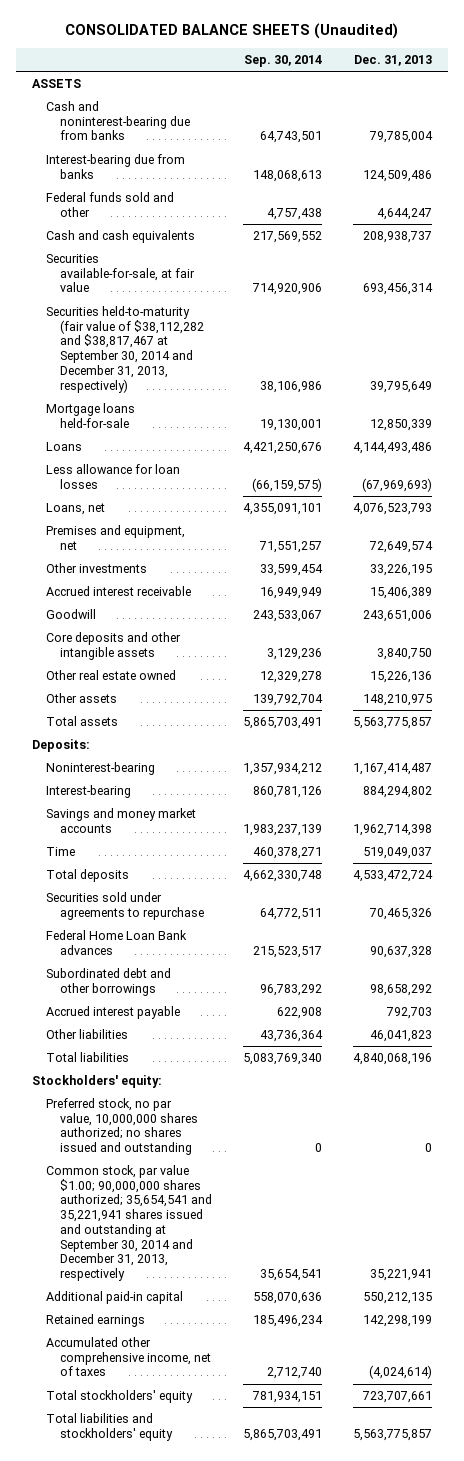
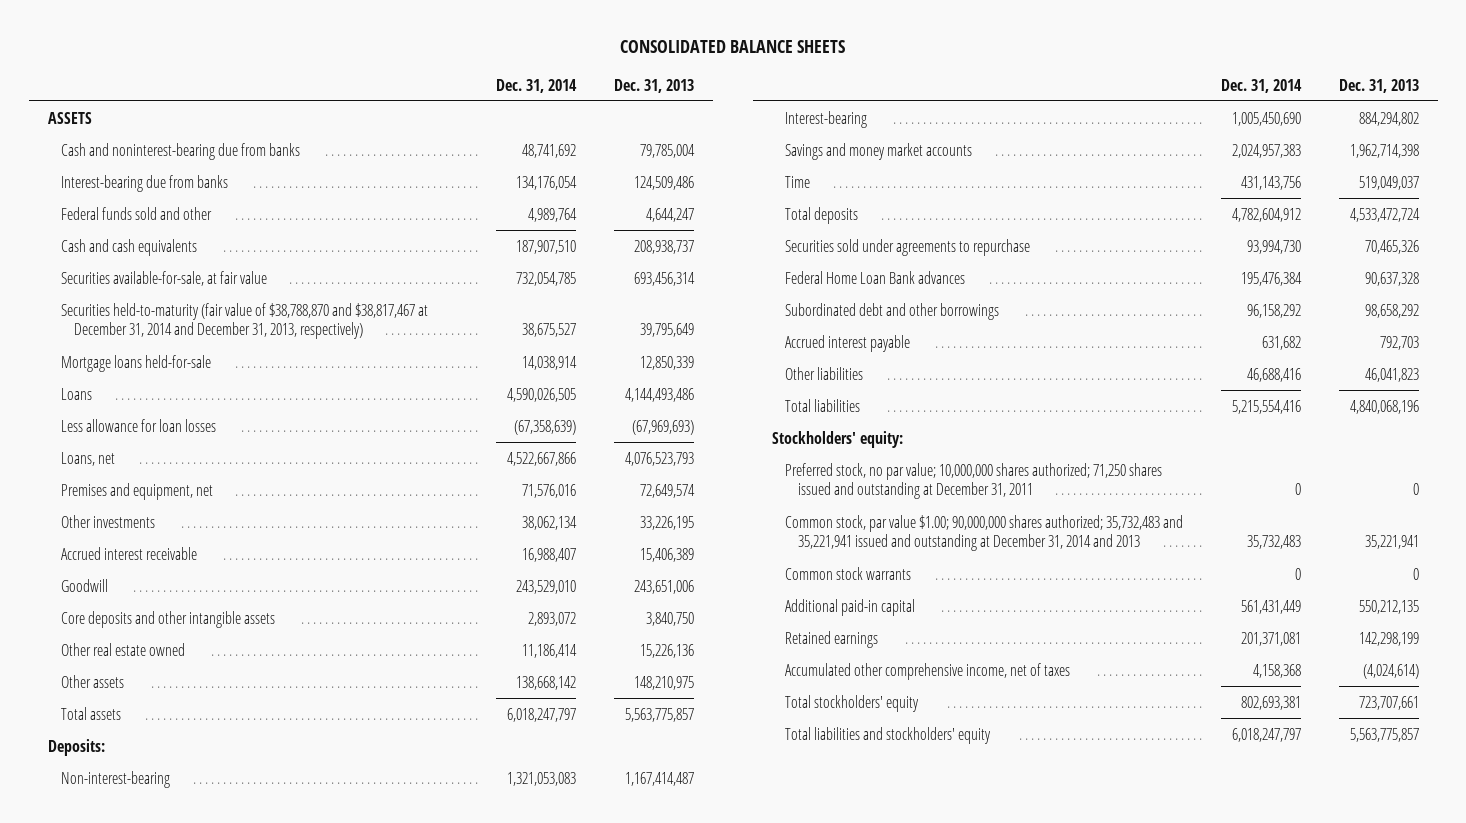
[64,23,398,40] CONSOLIDATED BALANCE SHEETS (Unaudited) -> [620,40,846,54] CONSOLIDATED BALANCE SHEETS
[243,54,322,67] Sep. 30, 2014 -> none
none -> [496,78,578,93] Dec. 31, 2014
[45,306,204,393] Securities held-to-maturity (fair value of $38,112,282 and $38,817,467 at September 30, 2014 and December 31, 2013, respectively) -> [60,302,428,340] Securities held-to-maturity (fair value of $38,788,870 and $38,817,467 at December 31, 2014 and December 31, 2013, respectively)
[45,762,155,776] Noninterest-bearing -> [60,770,170,788] Non-interest-bearing
[45,1098,198,1156] Preferred stock, no par value, 10,000,000 shares authorized; no shares issued and outstanding -> [784,462,1162,500] Preferred stock, no par value; 10,000,000 shares authorized; 71,250 shares issued and outstanding at December 31, 2011
[45,1165,212,1282] Common stock, par value $1.00; 90,000,000 shares authorized; 35,654,541 and 35,221,941 shares issued and outstanding at September 30, 2014 and December 31, 2013, respectively -> [784,514,1183,552] Common stock, par value $1.00; 90,000,000 shares authorized; 35,732,483 and 35,221,941 issued and outstanding at December 31, 2014 and 2013
none -> [784,566,911,580] Common stock warrants

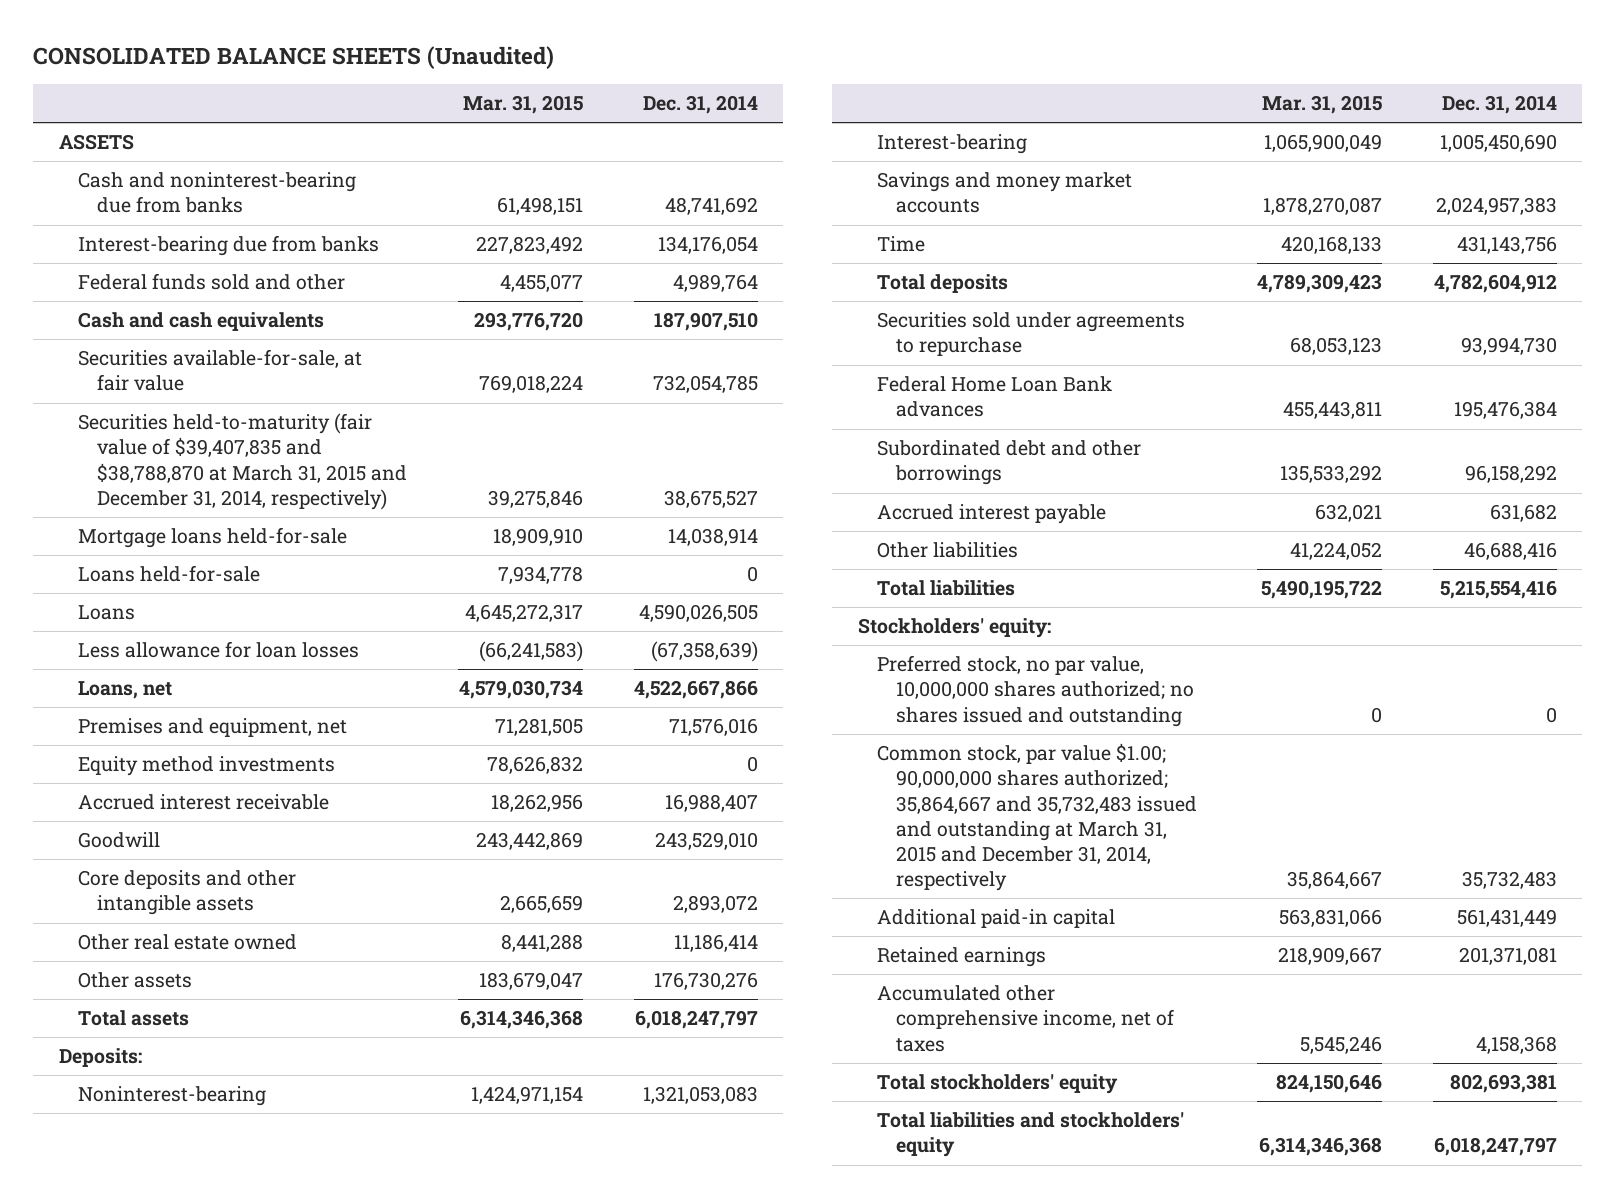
[620,40,846,54] CONSOLIDATED BALANCE SHEETS -> [33,45,555,69] CONSOLIDATED BALANCE SHEETS (Unaudited)
[614,78,695,93] Dec. 31, 2013 -> none
none -> [463,94,584,114] Mar. 31, 2015
[60,302,428,340] Securities held-to-maturity (fair value of $38,788,870 and $38,817,467 at December 31, 2014 and December 31, 2013, respectively) -> [77,413,408,510] Securities held-to-maturity (fair value of $39,407,835 and $38,788,870 at March 31, 2015 and December 31, 2014, respectively)
none -> [77,565,260,583] Loans held-for-sale
[60,514,155,528] Other investments -> none
none -> [77,756,335,777] Equity method investments
[516,675,577,690] 138,668,142 -> [653,972,758,991] 176,730,276
[60,770,170,788] Non-interest-bearing -> [77,1086,266,1107] Noninterest-bearing
[784,566,911,580] Common stock warrants -> none
[784,462,1162,500] Preferred stock, no par value; 10,000,000 shares authorized; 71,250 shares issued and outstanding at December 31, 2011 -> [877,655,1195,727] Preferred stock, no par value, 10,000,000 shares authorized; no shares issued and outstanding
[784,514,1183,552] Common stock, par value $1.00; 90,000,000 shares authorized; 35,732,483 and 35,221,941 issued and outstanding at December 31, 2014 and 2013 -> [877,743,1198,891] Common stock, par value $1.00; 90,000,000 shares authorized; 35,864,667 and 35,732,483 issued and outstanding at March 31, 2015 and December 31, 2014, respectively

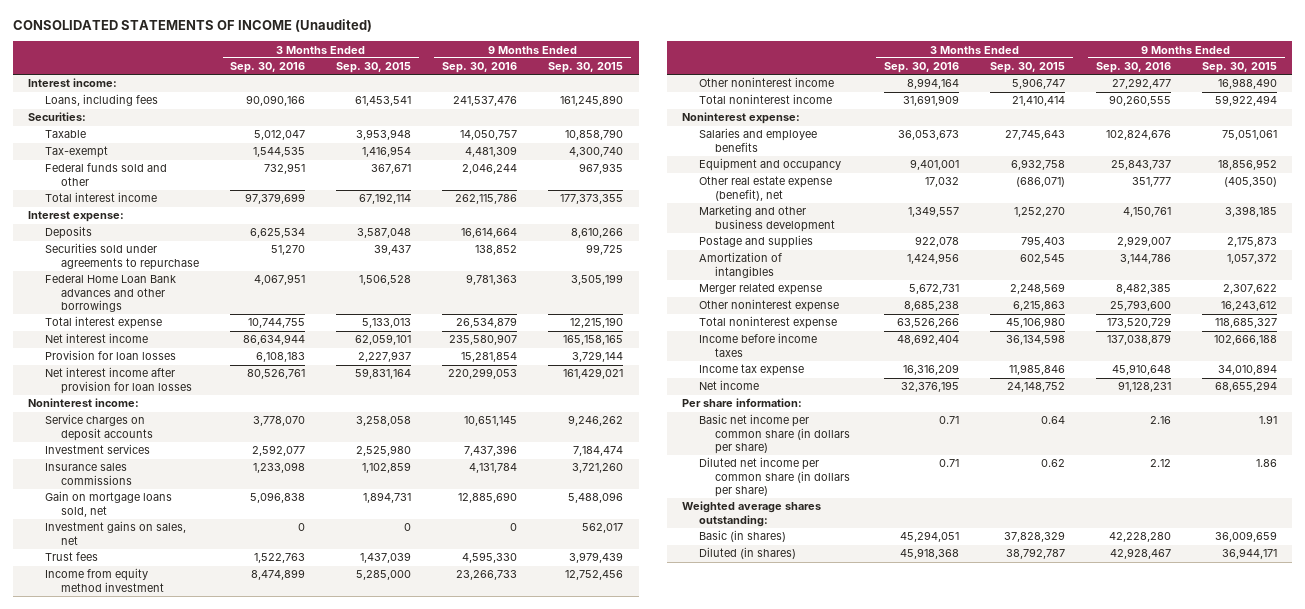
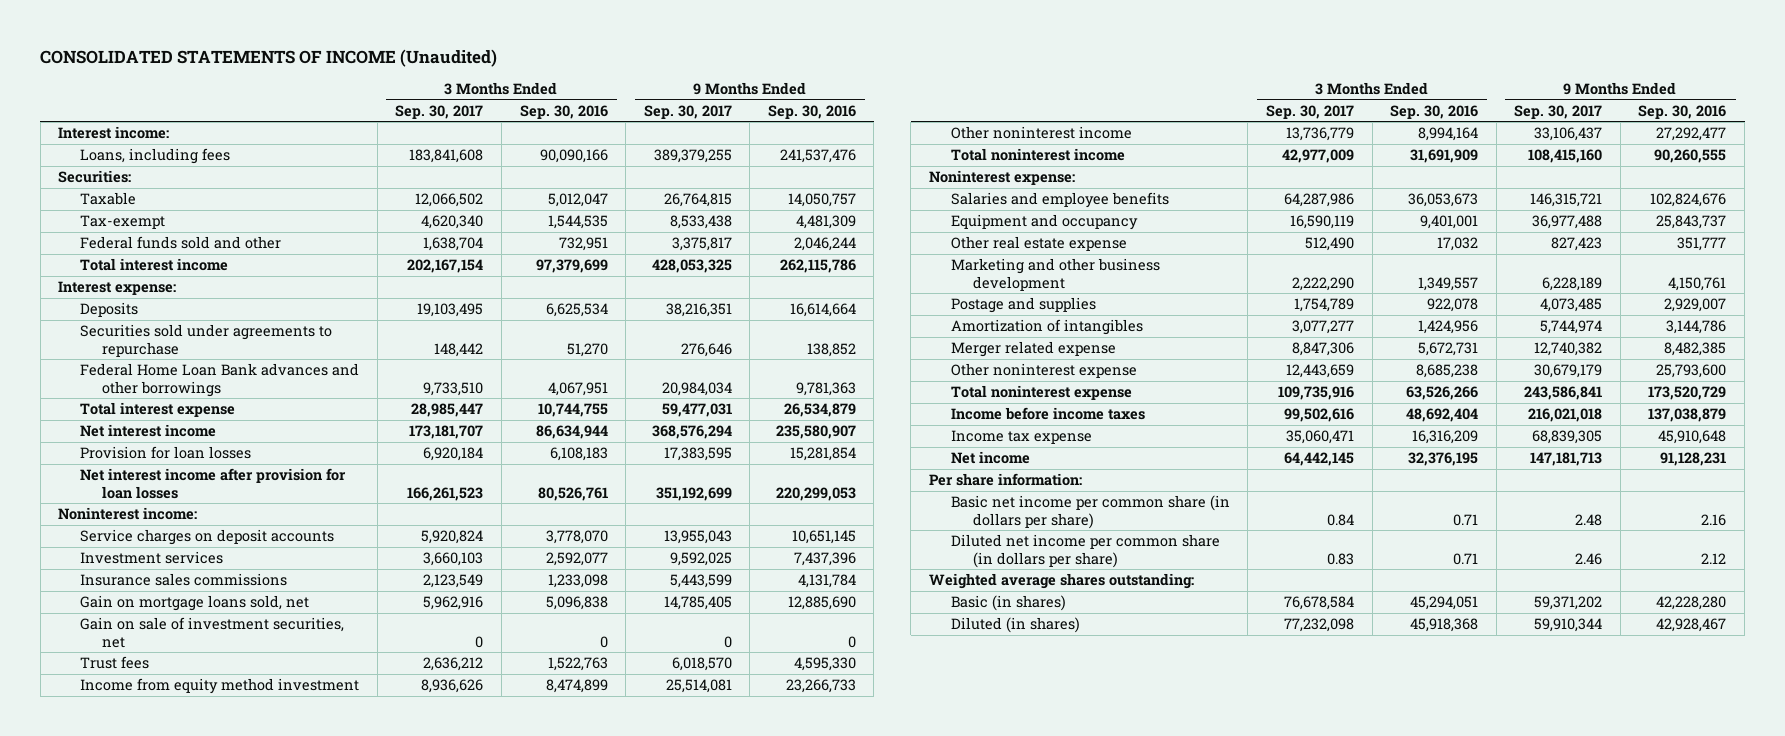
[336,62,412,74] Sep. 30, 2015 -> none
[548,62,624,74] Sep. 30, 2015 -> none
none -> [395,104,484,119] Sep. 30, 2017
none -> [643,104,732,119] Sep. 30, 2017
[44,521,186,545] Investment gains on sales, net -> [80,617,345,648] Gain on sale of investment securities, net
[698,176,832,201] Other real estate expense (benefit), net -> [950,236,1127,252] Other real estate expense

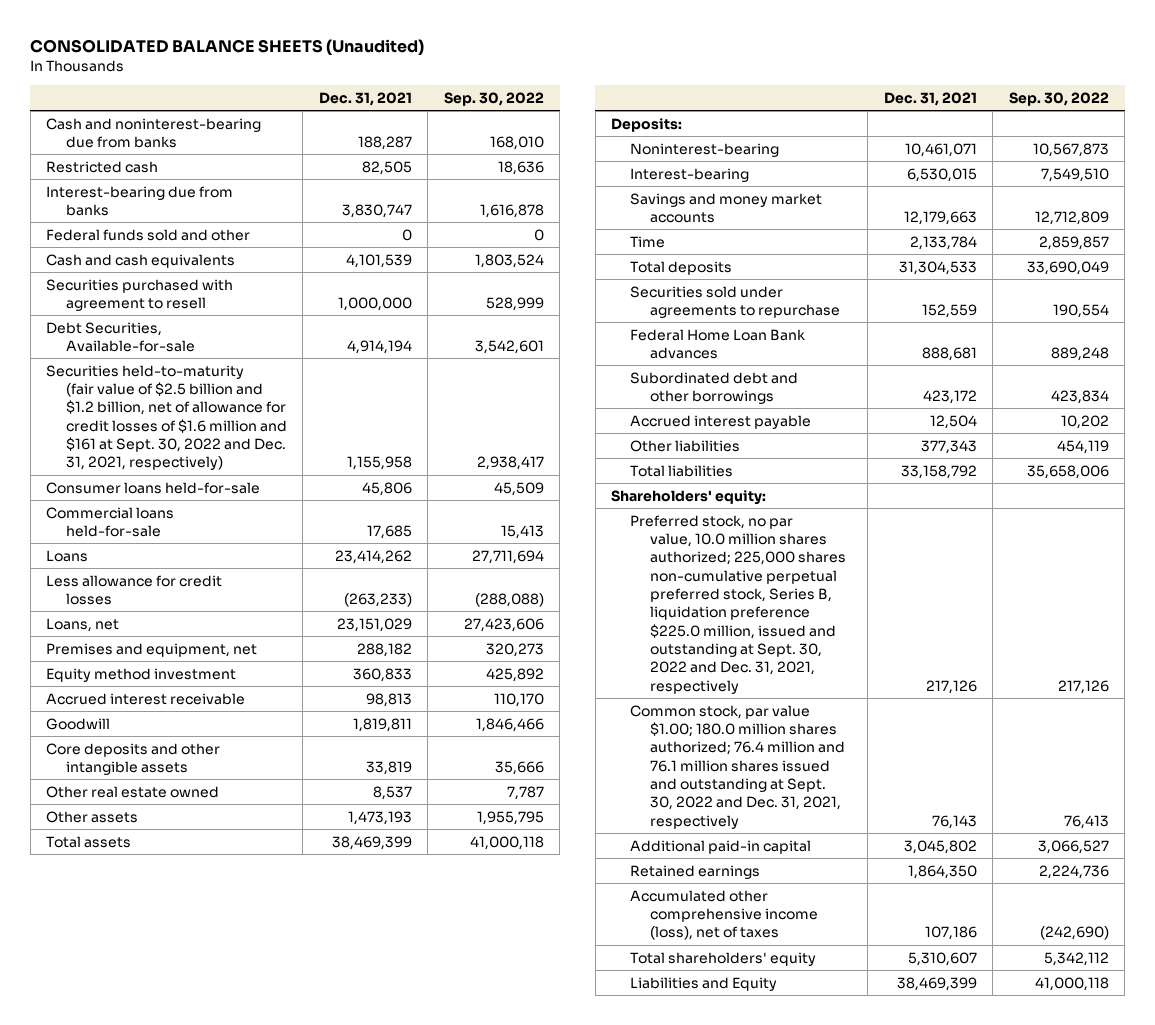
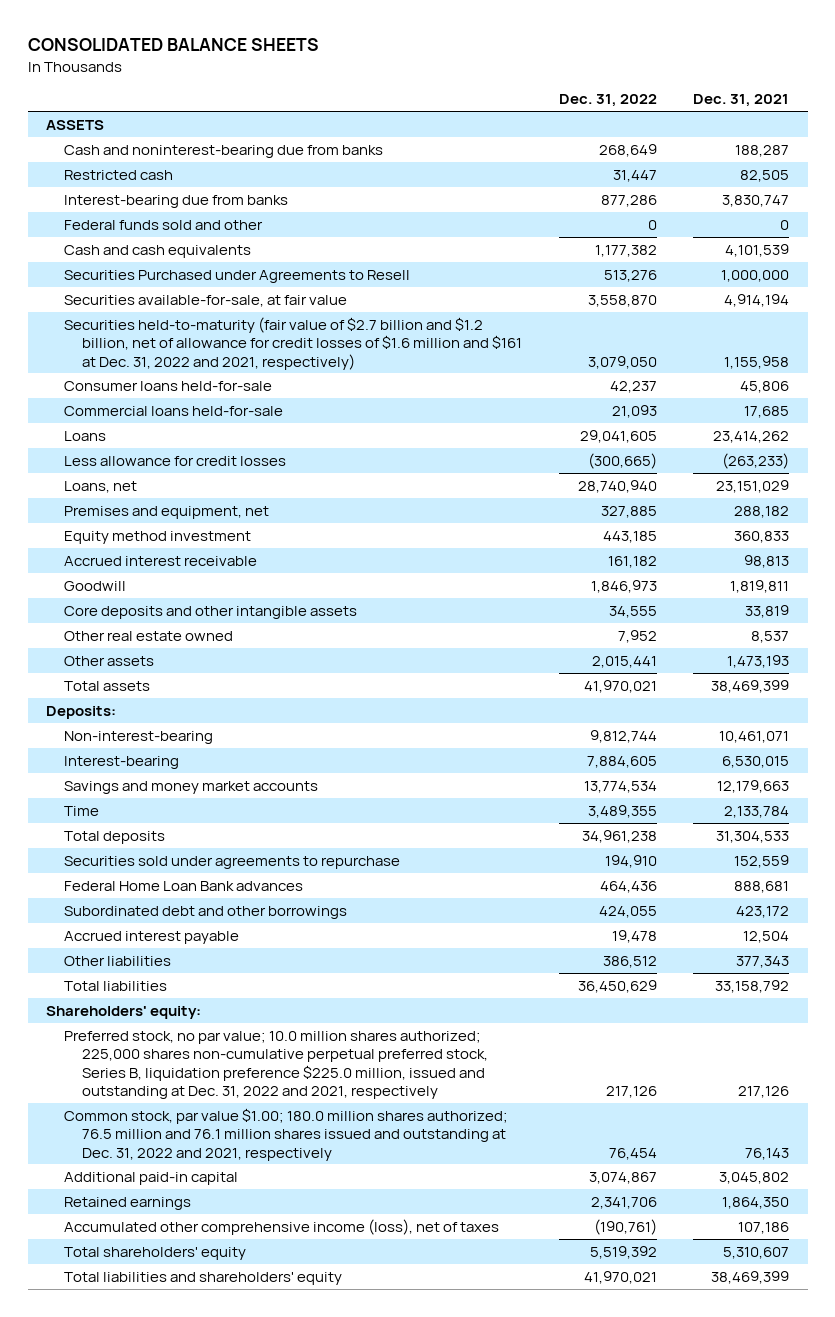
[30,38,425,55] CONSOLIDATED BALANCE SHEETS (Unaudited) -> [27,38,319,52] CONSOLIDATED BALANCE SHEETS
[443,91,544,106] Sep. 30, 2022 -> none
none -> [558,94,657,108] Dec. 31, 2022
none -> [45,119,104,130] ASSETS
[46,278,234,312] Securities purchased with agreement to resell -> [64,269,411,283] Securities Purchased under Agreements to Resell
[46,321,195,353] Debt Securities, Available-for-sale -> [64,294,348,307] Securities available-for-sale, at fair value
[46,364,287,471] Securities held-to-maturity (fair value of $2.5 billion and $1.2 billion, net of allowance for credit losses of $1.6 million and $161 at Sept. 30, 2022 and Dec. 31, 2021, respectively) -> [64,316,523,370] Securities held-to-maturity (fair value of $2.7 billion and $1.2 billion, net of allowance for credit losses of $1.6 million and $161 at Dec. 31, 2022 and 2021, respectively)
[630,142,780,157] Noninterest-bearing -> [64,730,214,744] Non-interest-bearing
[630,514,846,694] Preferred stock, no par value, 10.0 million shares authorized; 225,000 shares non-cumulative perpetual preferred stock, Series B, liquidation preference $225.0 million, issued and outstanding at Sept. 30, 2022 and Dec. 31, 2021, respectively -> [64,1030,489,1099] Preferred stock, no par value; 10.0 million shares authorized; 225,000 shares non-cumulative perpetual preferred stock, Series B, liquidation preference $225.0 million, issued and outstanding at Dec. 31, 2022 and 2021, respectively
[630,704,845,829] Common stock, par value $1.00; 180.0 million shares authorized; 76.4 million and 76.1 million shares issued and outstanding at Sept. 30, 2022 and Dec. 31, 2021, respectively -> [64,1107,509,1161] Common stock, par value $1.00; 180.0 million shares authorized; 76.5 million and 76.1 million shares issued and outstanding at Dec. 31, 2022 and 2021, respectively
[630,976,778,991] Liabilities and Equity -> [64,1271,343,1285] Total liabilities and shareholders' equity

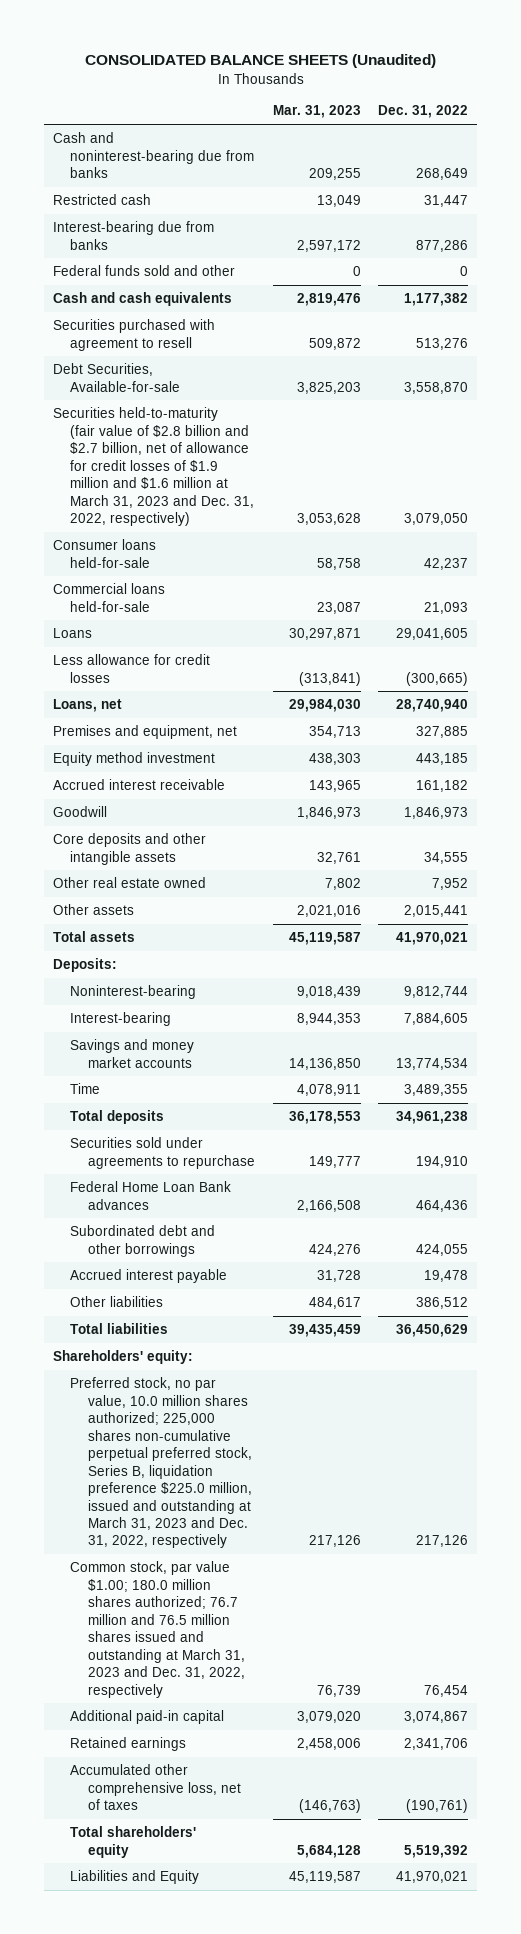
[27,38,319,52] CONSOLIDATED BALANCE SHEETS -> [84,54,436,69] CONSOLIDATED BALANCE SHEETS (Unaudited)
[693,94,790,108] Dec. 31, 2021 -> none
none -> [272,105,361,119] Mar. 31, 2023
[45,119,104,130] ASSETS -> none
[64,269,411,283] Securities Purchased under Agreements to Resell -> [52,319,215,351] Securities purchased with agreement to resell
[64,294,348,307] Securities available-for-sale, at fair value -> [52,363,181,392] Debt Securities, Available-for-sale
[64,316,523,370] Securities held-to-maturity (fair value of $2.7 billion and $1.2 billion, net of allowance for credit losses of $1.6 million and $161 at Dec. 31, 2022 and 2021, respectively) -> [52,407,255,527] Securities held-to-maturity (fair value of $2.8 billion and $2.7 billion, net of allowance for credit losses of $1.9 million and $1.6 million at March 31, 2023 and Dec. 31, 2022, respectively)
[64,730,214,744] Non-interest-bearing -> [70,985,197,1000] Noninterest-bearing
[64,1030,489,1099] Preferred stock, no par value; 10.0 million shares authorized; 225,000 shares non-cumulative perpetual preferred stock, Series B, liquidation preference $225.0 million, issued and outstanding at Dec. 31, 2022 and 2021, respectively -> [70,1377,252,1549] Preferred stock, no par value, 10.0 million shares authorized; 225,000 shares non-cumulative perpetual preferred stock, Series B, liquidation preference $225.0 million, issued and outstanding at March 31, 2023 and Dec. 31, 2022, respectively
[64,1107,509,1161] Common stock, par value $1.00; 180.0 million shares authorized; 76.5 million and 76.1 million shares issued and outstanding at Dec. 31, 2022 and 2021, respectively -> [70,1561,245,1698] Common stock, par value $1.00; 180.0 million shares authorized; 76.7 million and 76.5 million shares issued and outstanding at March 31, 2023 and Dec. 31, 2022, respectively
[64,1218,500,1235] Accumulated other comprehensive income (loss), net of taxes -> [70,1764,241,1811] Accumulated other comprehensive loss, net of taxes
[64,1271,343,1285] Total liabilities and shareholders' equity -> [70,1870,200,1885] Liabilities and Equity

